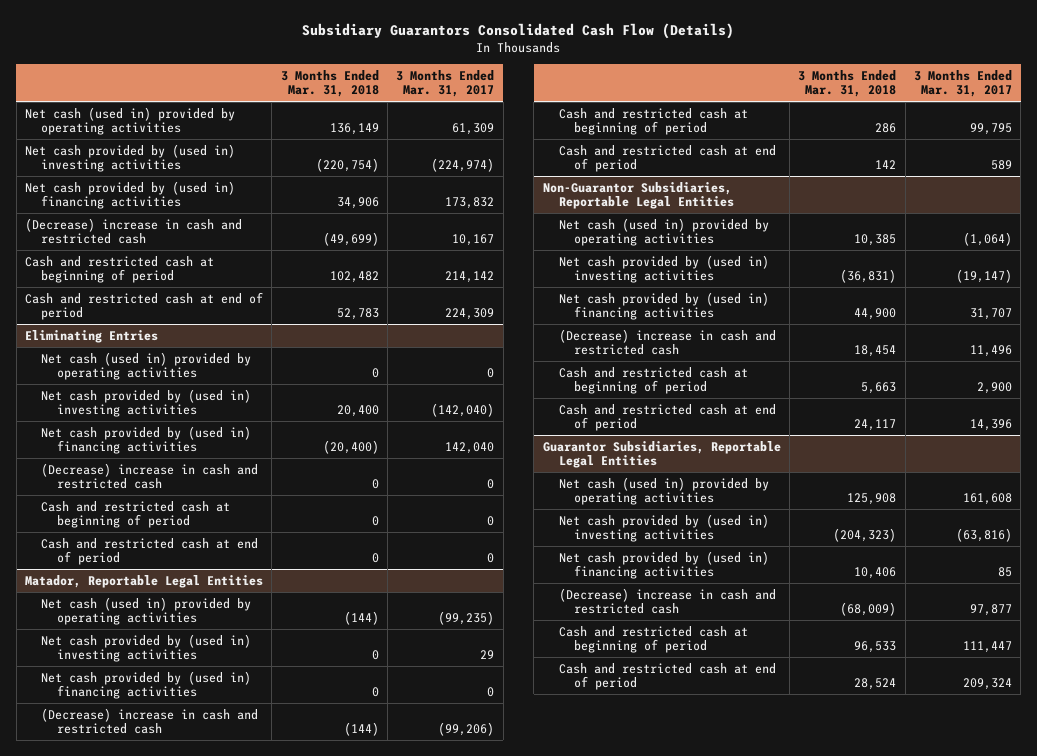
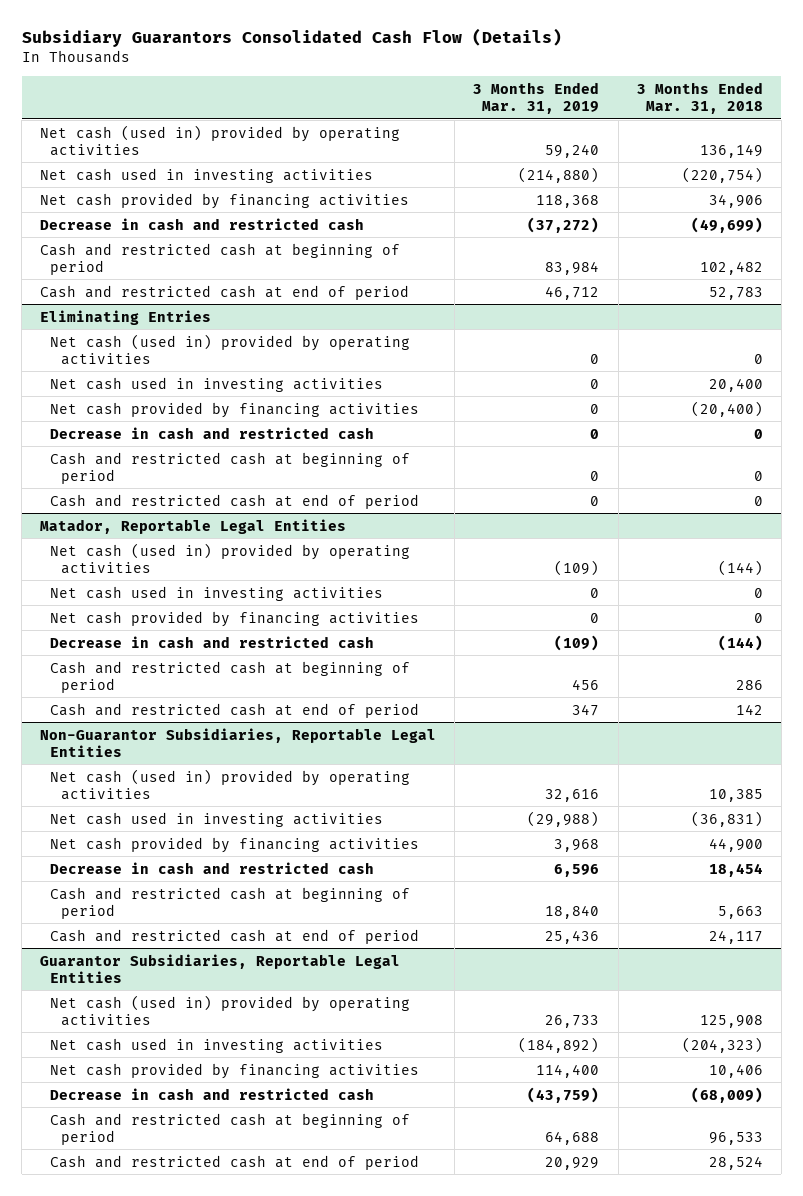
[396,69,495,98] 3 Months Ended Mar. 31, 2017 -> none
none -> [473,82,600,115] 3 Months Ended Mar. 31, 2019
[24,143,235,173] Net cash provided by (used in) investing activities -> [40,167,374,183] Net cash used in investing activities
[24,180,235,210] Net cash provided by (used in) financing activities -> [40,192,410,209] Net cash provided by financing activities
[24,217,242,245] (Decrease) increase in cash and restricted cash -> [40,217,365,230] Decrease in cash and restricted cash
[40,388,251,418] Net cash provided by (used in) investing activities -> [50,376,384,392] Net cash used in investing activities
[40,425,251,455] Net cash provided by (used in) financing activities -> [50,401,420,418] Net cash provided by financing activities
[40,462,258,490] (Decrease) increase in cash and restricted cash -> [50,426,375,439] Decrease in cash and restricted cash
[40,633,251,663] Net cash provided by (used in) investing activities -> [50,585,384,601] Net cash used in investing activities
[40,670,251,700] Net cash provided by (used in) financing activities -> [50,610,420,627] Net cash provided by financing activities
[40,707,258,735] (Decrease) increase in cash and restricted cash -> [50,635,375,648] Decrease in cash and restricted cash
[558,254,769,284] Net cash provided by (used in) investing activities -> [50,811,384,827] Net cash used in investing activities
[558,291,769,321] Net cash provided by (used in) financing activities -> [50,836,420,853] Net cash provided by financing activities
[558,328,776,356] (Decrease) increase in cash and restricted cash -> [50,861,375,874] Decrease in cash and restricted cash
[558,513,769,543] Net cash provided by (used in) investing activities -> [50,1037,384,1053] Net cash used in investing activities
[558,550,769,580] Net cash provided by (used in) financing activities -> [50,1062,420,1079] Net cash provided by financing activities
[558,587,776,615] (Decrease) increase in cash and restricted cash -> [50,1087,375,1100] Decrease in cash and restricted cash

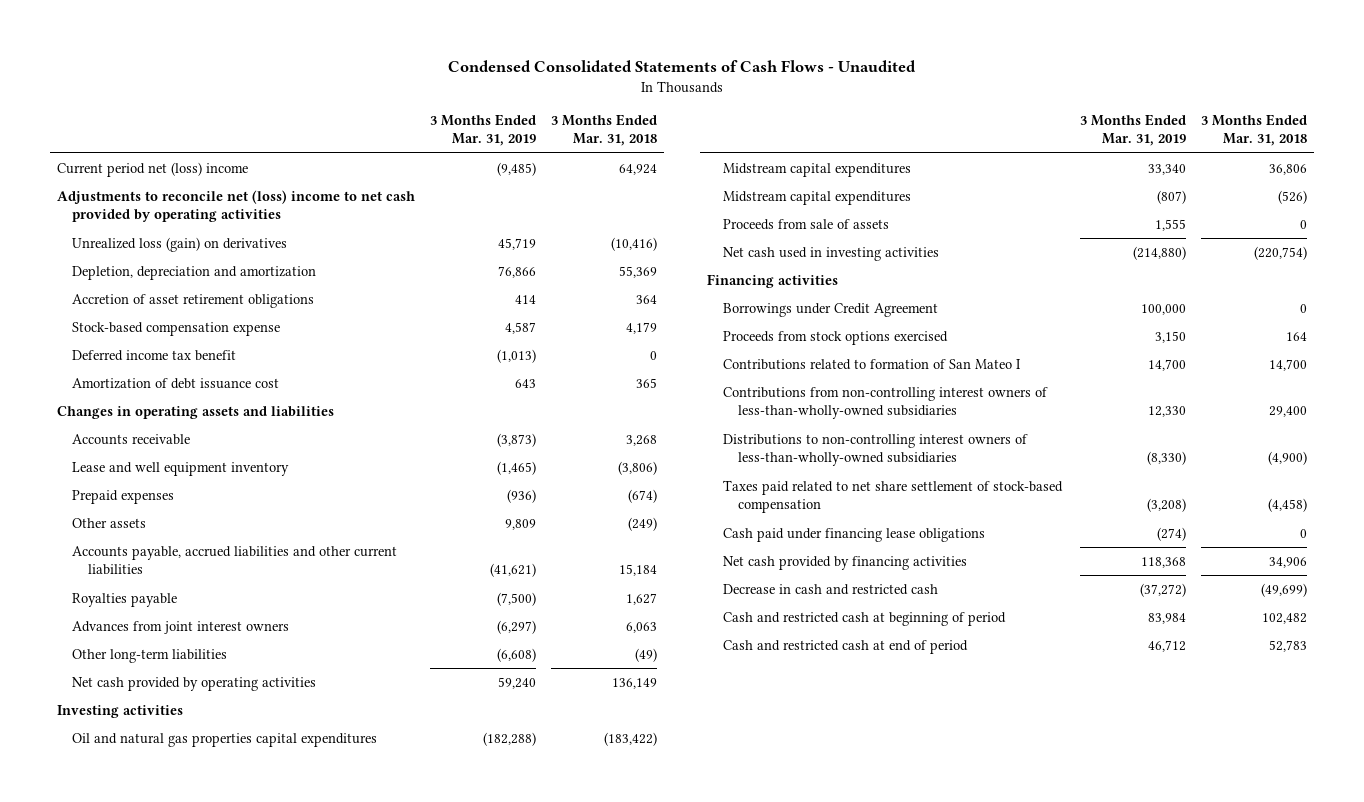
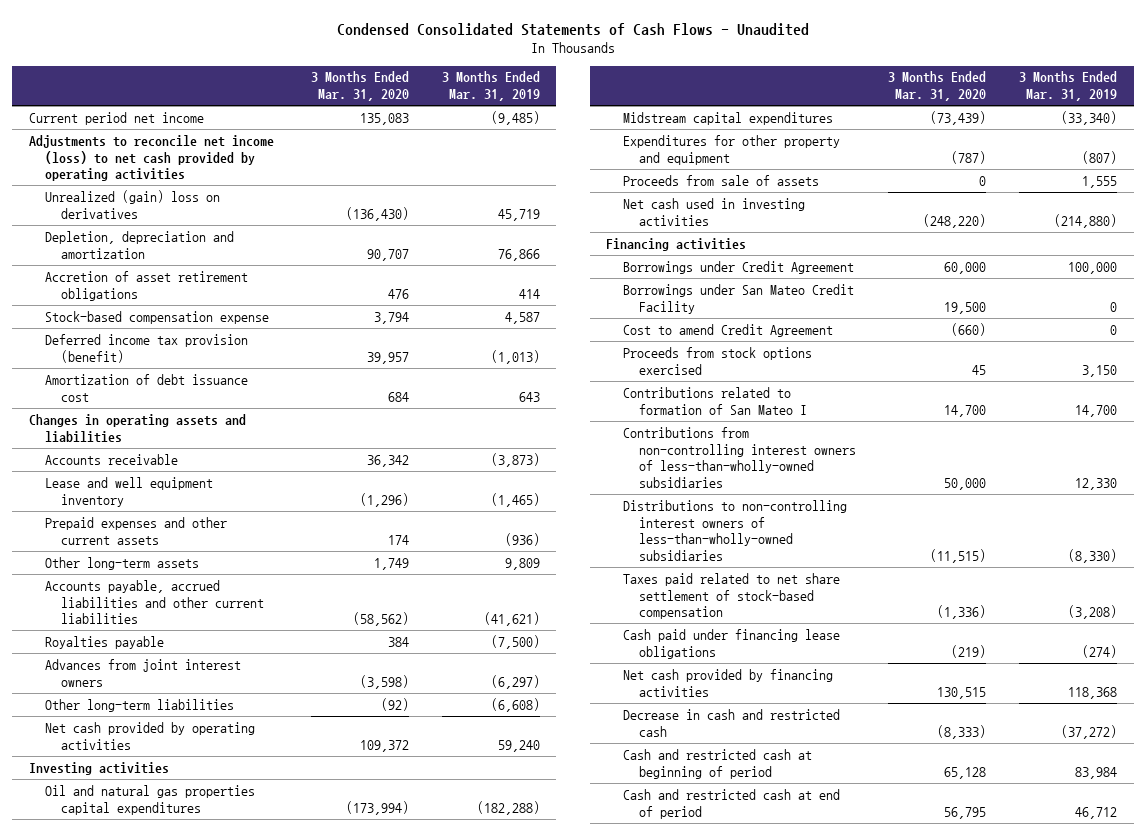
[550,113,657,147] 3 Months Ended Mar. 31, 2018 -> none
none -> [310,71,409,102] 3 Months Ended Mar. 31, 2020
[57,161,249,177] Current period net (loss) income -> [28,111,204,125] Current period net income
[57,189,416,223] Adjustments to reconcile net (loss) income to net cash provided by operating activities -> [28,134,274,182] Adjustments to reconcile net income (loss) to net cash provided by operating activities
[72,236,288,252] Unrealized loss (gain) on derivatives -> [44,189,220,219] Unrealized (gain) loss on derivatives
[72,349,237,361] Deferred income tax benefit -> [44,333,248,363] Deferred income tax provision (benefit)
[72,489,175,504] Prepaid expenses -> [44,516,227,545] Prepaid expenses and other current assets
[72,517,147,528] Other assets -> [44,556,199,570] Other long-term assets
[1148,163,1187,175] 33,340 -> [1061,110,1118,125] (33,340)
[722,190,911,205] Midstream capital expenditures -> [622,134,840,165] Expenditures for other property and equipment
none -> [622,283,854,314] Borrowings under San Mateo Credit Facility
none -> [622,323,833,337] Cost to amend Credit Agreement

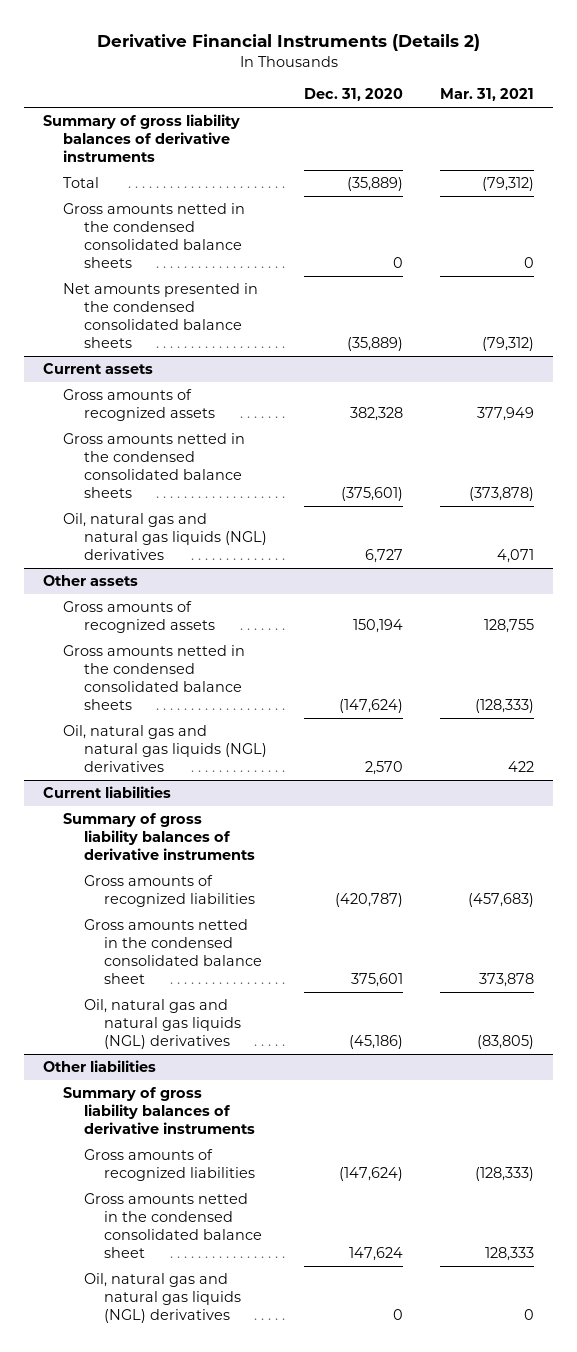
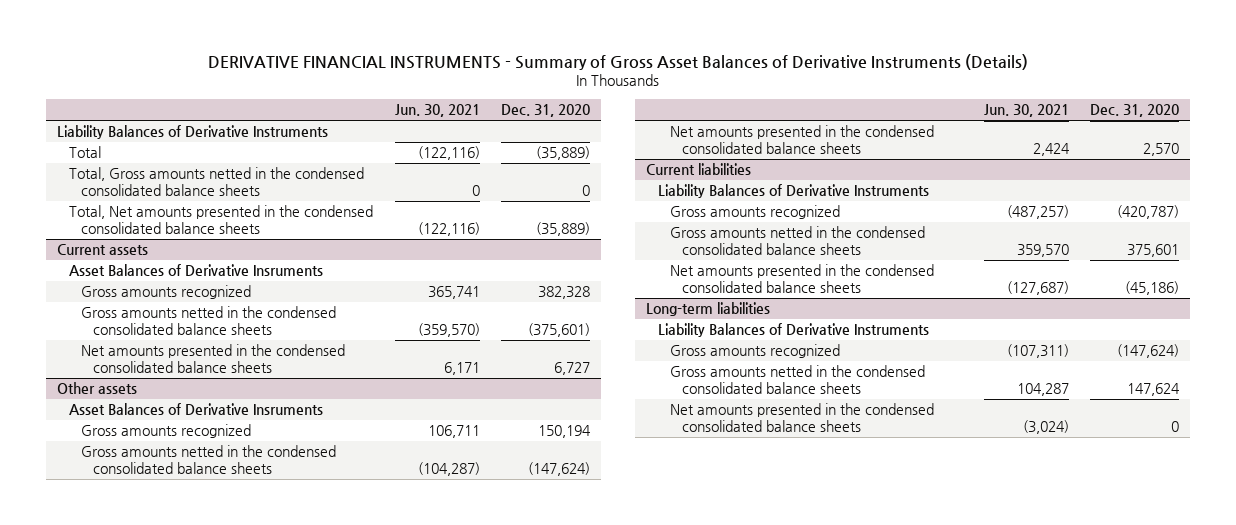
[96,34,480,52] Derivative Financial Instruments (Details 2) -> [208,54,1029,71] DERIVATIVE FINANCIAL INSTRUMENTS - Summary of Gross Asset Balances of Derivative Instruments (Details)
[440,88,535,102] Mar. 31, 2021 -> none
none -> [394,104,480,118] Jun. 30, 2021
[43,114,241,163] Summary of gross liability balances of derivative instruments -> [56,125,328,140] Liability Balances of Derivative Instruments
[63,203,246,269] Gross amounts netted in the condensed consolidated balance sheets -> [69,167,365,196] Total, Gross amounts netted in the condensed consolidated balance sheets
[63,283,259,349] Net amounts presented in the condensed consolidated balance sheets -> [69,205,374,234] Total, Net amounts presented in the condensed consolidated balance sheets
none -> [69,264,324,277] Asset Balances of Derivative Insruments
[63,389,215,422] Gross amounts of recognized assets -> [81,285,252,300] Gross amounts recognized
[63,513,267,561] Oil, natural gas and natural gas liquids (NGL) derivatives -> [81,344,346,373] Net amounts presented in the condensed consolidated balance sheets
none -> [69,403,324,416] Asset Balances of Derivative Insruments
[63,601,215,634] Gross amounts of recognized assets -> [81,424,252,439] Gross amounts recognized
[63,725,267,773] Oil, natural gas and natural gas liquids (NGL) derivatives -> [670,125,935,154] Net amounts presented in the condensed consolidated balance sheets
[63,813,255,861] Summary of gross liability balances of derivative instruments -> [658,184,930,199] Liability Balances of Derivative Instruments
[83,875,255,908] Gross amounts of recognized liabilities -> [670,205,841,220] Gross amounts recognized
[83,919,262,985] Gross amounts netted in the condensed consolidated balance sheet -> [670,226,926,255] Gross amounts netted in the condensed consolidated balance sheets
[83,999,241,1050] Oil, natural gas and natural gas liquids (NGL) derivatives -> [670,264,935,293] Net amounts presented in the condensed consolidated balance sheets
[43,1060,157,1073] Other liabilities -> [645,302,770,317] Long-term liabilities
[63,1087,255,1135] Summary of gross liability balances of derivative instruments -> [658,323,930,338] Liability Balances of Derivative Instruments
[83,1149,255,1182] Gross amounts of recognized liabilities -> [670,344,841,359] Gross amounts recognized
[83,1193,262,1259] Gross amounts netted in the condensed consolidated balance sheet -> [670,365,926,394] Gross amounts netted in the condensed consolidated balance sheets
[83,1273,241,1324] Oil, natural gas and natural gas liquids (NGL) derivatives -> [670,403,935,432] Net amounts presented in the condensed consolidated balance sheets

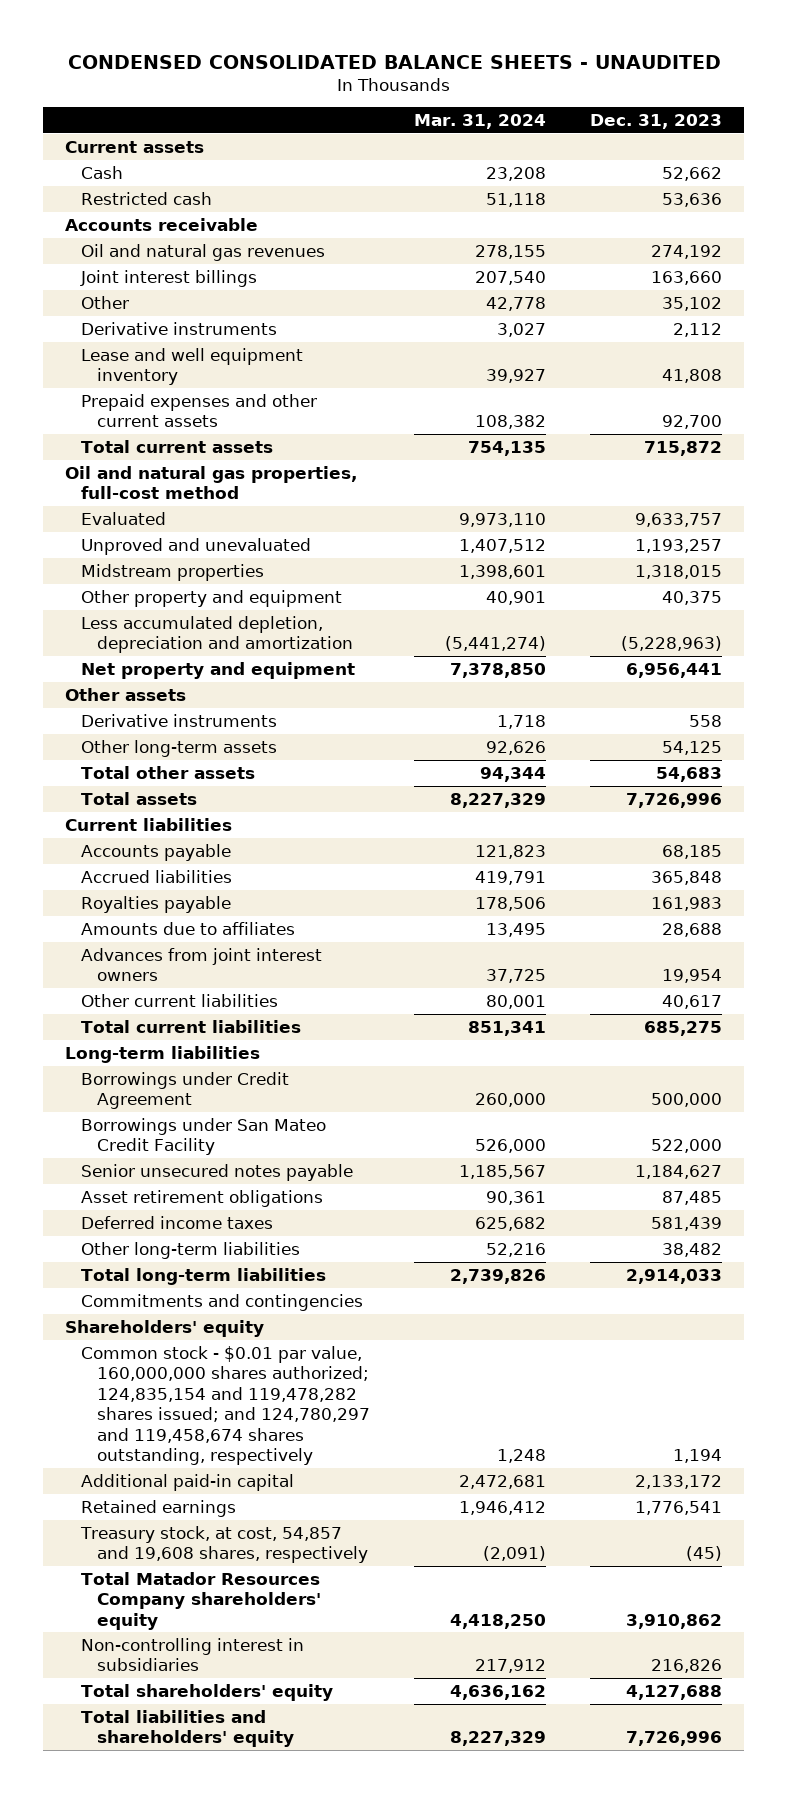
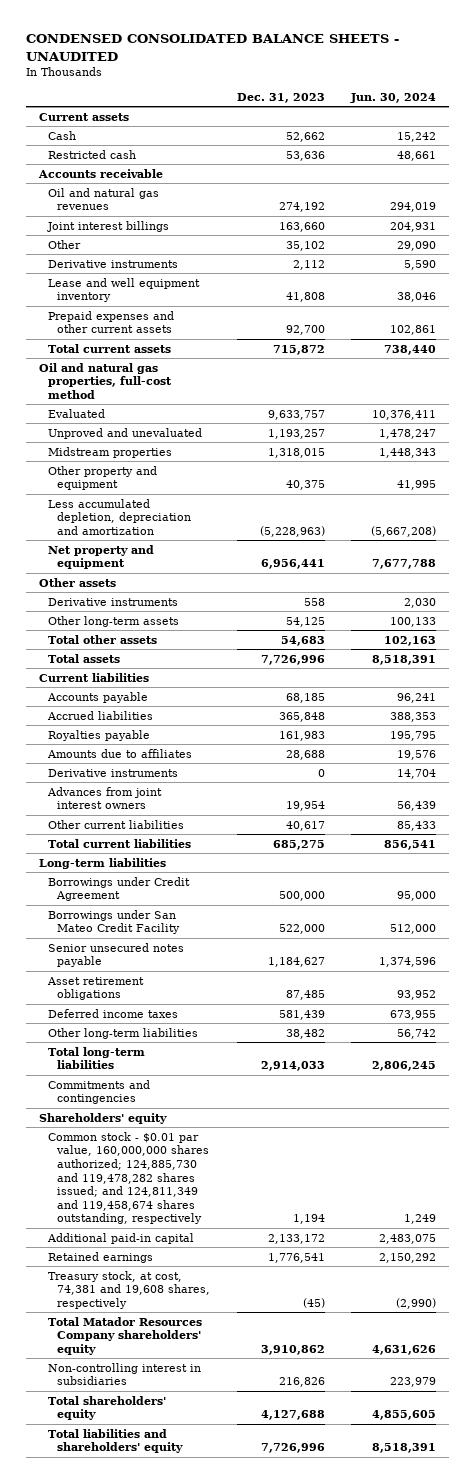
[414,114,547,130] Mar. 31, 2024 -> none
none -> [350,92,437,103] Jun. 30, 2024
none -> [48,768,179,777] Derivative instruments
[81,1345,370,1465] Common stock - $0.01 par value, 160,000,000 shares authorized; 124,835,154 and 119,478,282 shares issued; and 124,780,297 and 119,458,674 shares outstanding, respectively -> [48,1131,210,1225] Common stock - $0.01 par value, 160,000,000 shares authorized; 124,885,730 and 119,478,282 shares issued; and 124,811,349 and 119,458,674 shares outstanding, respectively
[80,1525,368,1564] Treasury stock, at cost, 54,857 and 19,608 shares, respectively -> [48,1270,211,1309] Treasury stock, at cost, 74,381 and 19,608 shares, respectively

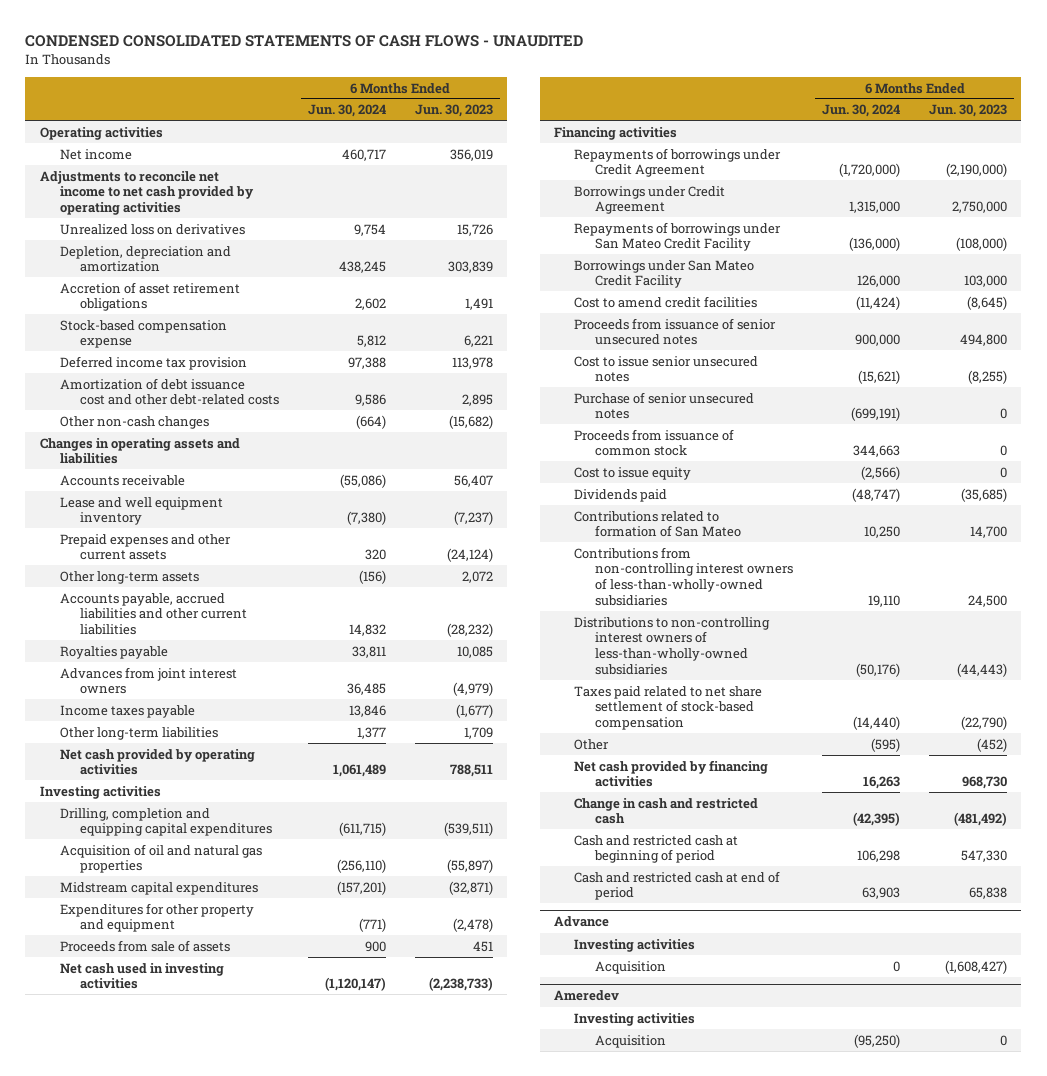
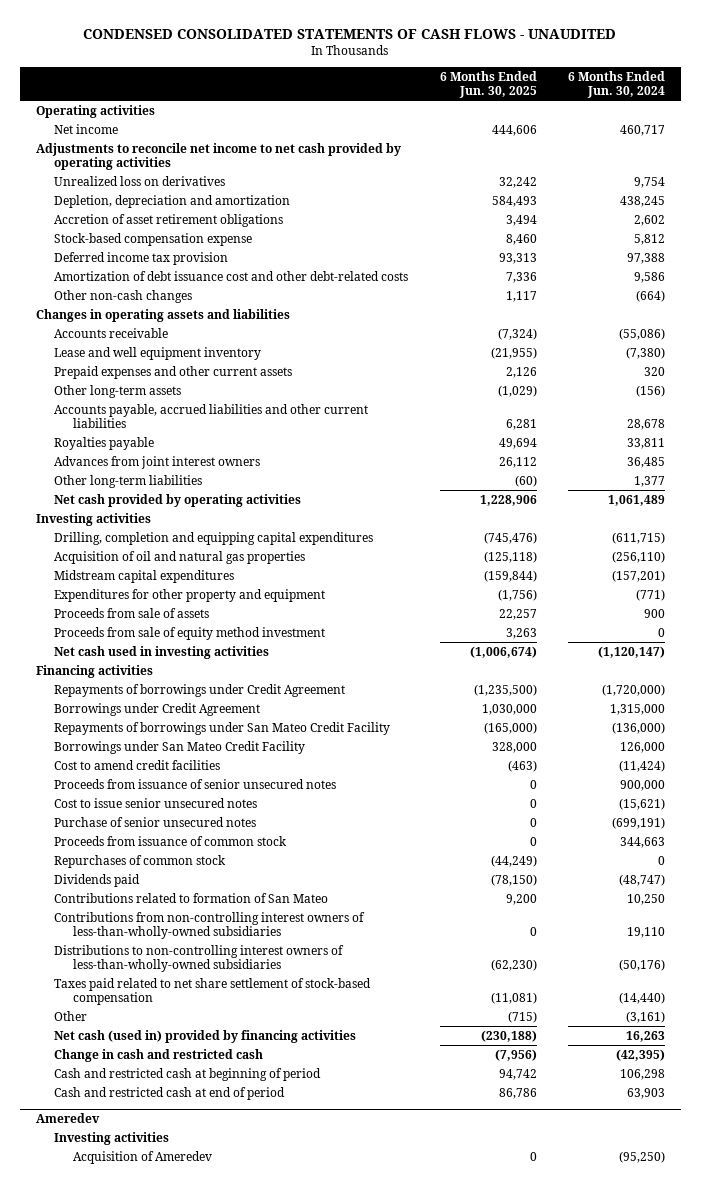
[414,104,493,118] Jun. 30, 2023 -> none
none -> [439,70,537,98] 6 Months Ended Jun. 30, 2025
[348,624,386,637] 14,832 -> [627,419,666,431] 28,678
[59,704,195,718] Income taxes payable -> none
none -> [54,627,326,641] Proceeds from sale of equity method investment
[574,466,692,480] Cost to issue equity -> none
none -> [54,855,227,869] Repurchases of common stock
[871,737,901,752] (595) -> [626,1011,666,1024] (3,161)
[574,759,769,788] Net cash provided by financing activities -> [54,1030,357,1044] Net cash (used in) provided by financing activities
[554,916,610,928] Advance -> none
[574,938,696,952] Investing activities -> none
[594,960,666,974] Acquisition -> none
[594,1034,666,1048] Acquisition -> [72,1151,212,1165] Acquisition of Ameredev

